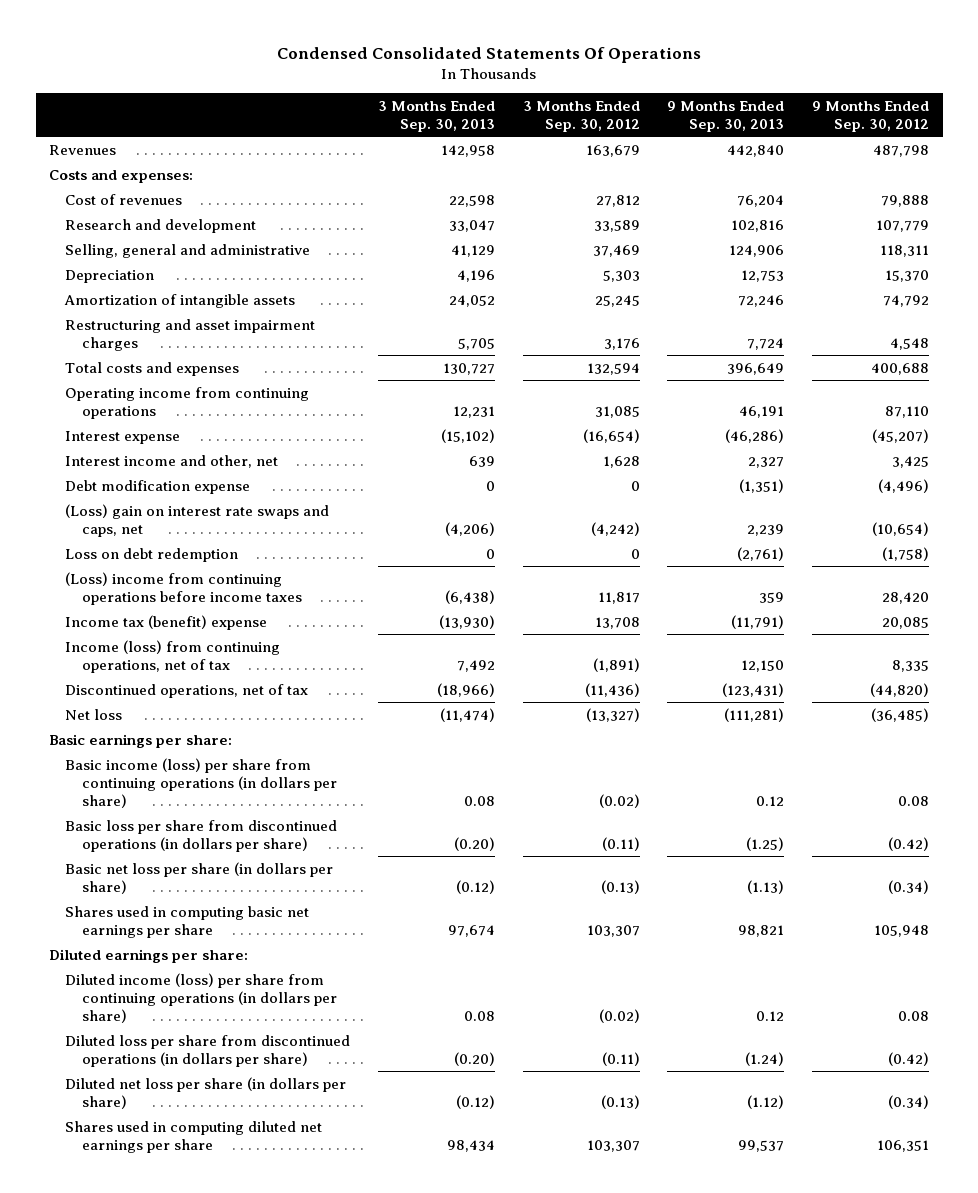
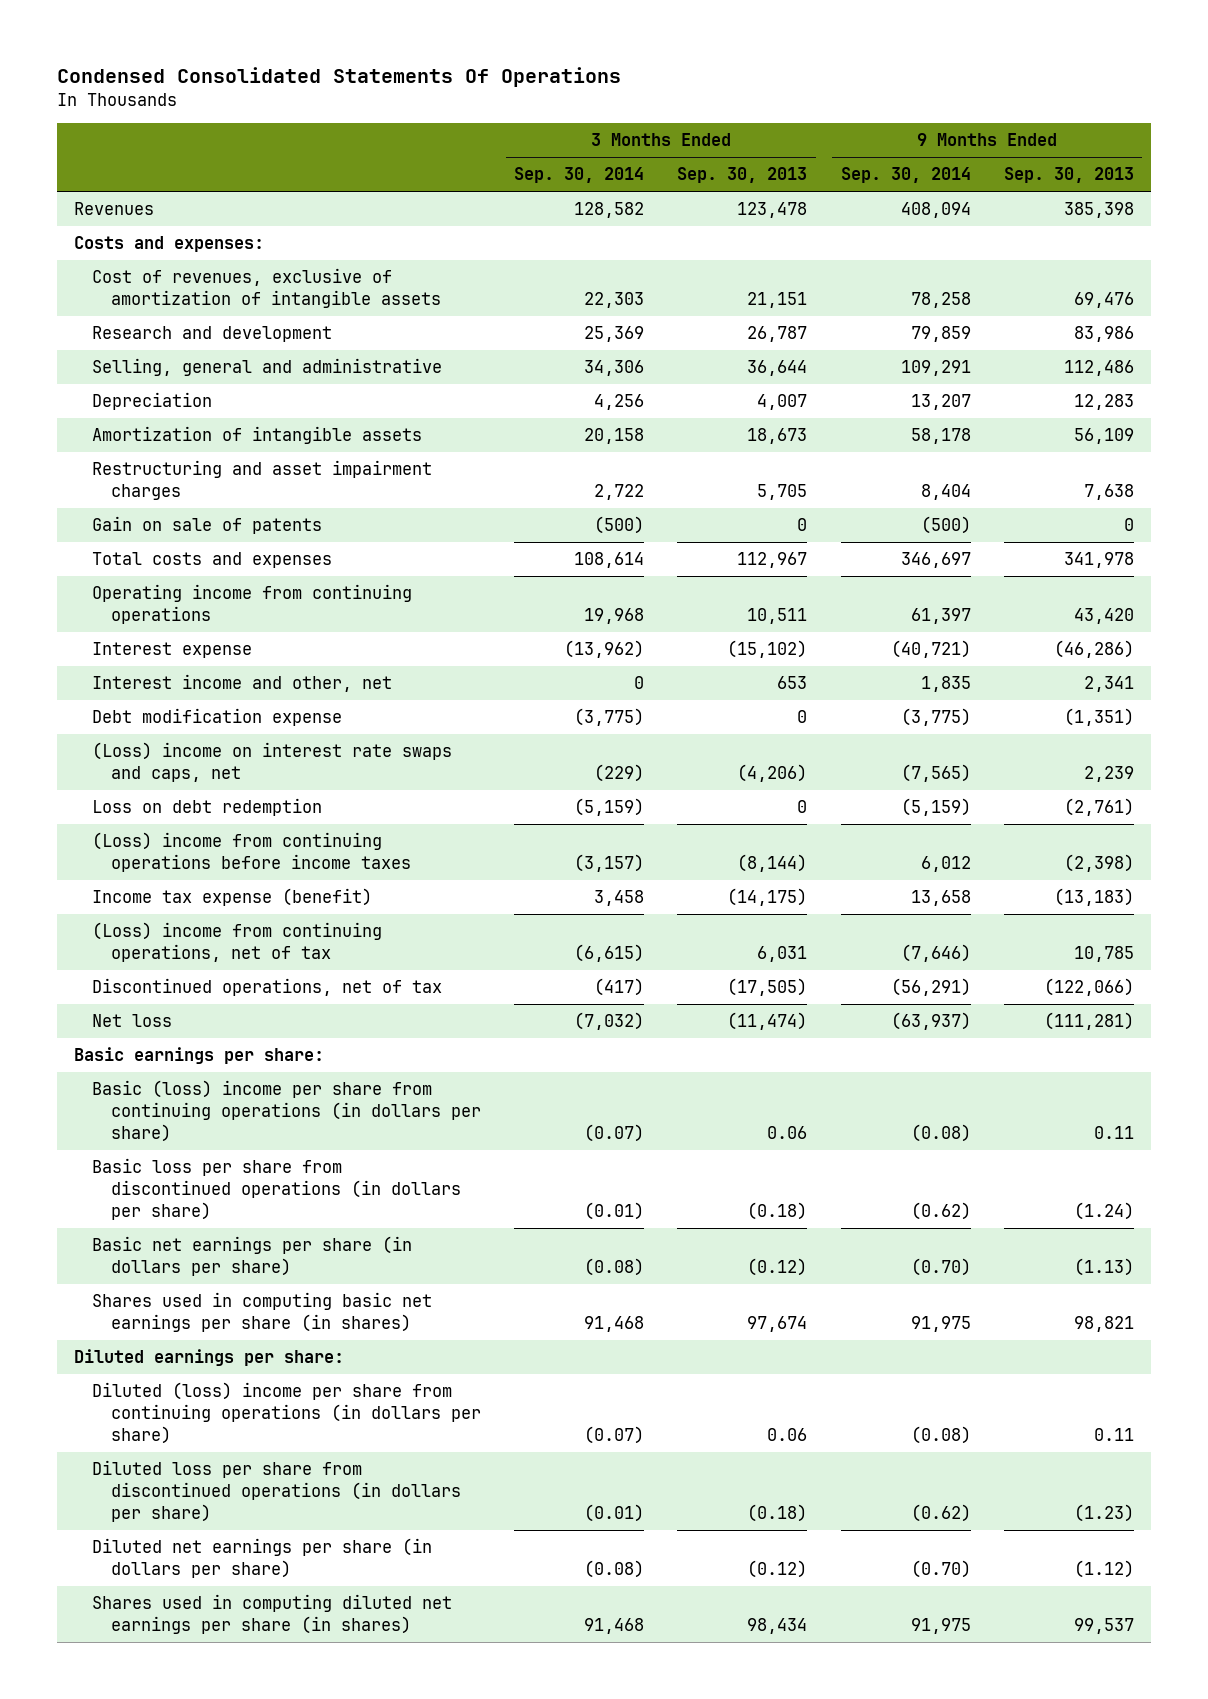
[522,101,640,133] 3 Months Ended Sep. 30, 2012 -> none
[811,101,929,133] 9 Months Ended Sep. 30, 2012 -> none
none -> [514,167,645,184] Sep. 30, 2014
none -> [840,167,971,184] Sep. 30, 2014
[440,144,495,157] 142,958 -> [737,202,808,219] 123,478
[727,144,785,157] 442,840 -> [1064,202,1135,219] 385,398
[65,193,183,205] Cost of revenues -> [92,268,441,309] Cost of revenues, exclusive of amortization of intangible assets
[448,194,495,207] 22,598 -> [747,292,808,309] 21,151
[737,194,785,207] 76,204 -> [1074,292,1135,309] 69,476
[448,219,495,232] 33,047 -> [747,326,808,343] 26,787
[731,219,785,232] 102,816 -> [1074,326,1135,343] 83,986
[450,244,495,257] 41,129 -> [747,360,808,377] 36,644
[729,244,785,257] 124,906 -> [1064,360,1135,377] 112,486
[456,269,495,282] 4,196 -> [757,394,808,411] 4,007
[741,269,785,282] 12,753 -> [1074,394,1135,411] 12,283
[448,294,495,307] 24,052 -> [747,428,808,445] 18,673
[738,294,785,307] 72,246 -> [1074,428,1135,445] 56,109
[747,337,785,350] 7,724 -> [1084,484,1135,501] 7,638
none -> [92,516,323,535] Gain on sale of patents
[442,362,495,375] 130,727 -> [737,552,808,569] 112,967
[727,362,785,375] 396,649 -> [1064,552,1135,569] 341,978
[452,405,495,418] 12,231 -> [747,608,808,625] 10,511
[739,405,785,418] 46,191 -> [1074,608,1135,625] 43,420
[468,455,495,467] 639 -> [777,676,808,690] 653
[748,456,785,468] 2,327 -> [1084,676,1135,693] 2,341
[65,503,330,537] (Loss) gain on interest rate swaps and caps, net -> [92,742,453,783] (Loss) income on interest rate swaps and caps, net
[444,589,495,604] (6,438) -> [737,854,808,873] (8,144)
[759,591,785,603] 359 -> [1064,854,1135,873] (2,398)
[65,614,268,630] Income tax (benefit) expense -> [92,888,373,907] Income tax expense (benefit)
[438,614,495,629] (13,930) -> [727,888,808,907] (14,175)
[731,614,785,629] (11,791) -> [1054,888,1135,907] (13,183)
[65,639,281,673] Income (loss) from continuing operations, net of tax -> [92,922,383,963] (Loss) income from continuing operations, net of tax
[456,659,495,672] 7,492 -> [757,946,808,963] 6,031
[741,659,785,672] 12,150 -> [1074,946,1135,963] 10,785
[436,682,495,697] (18,966) -> [727,978,808,997] (17,505)
[722,682,785,697] (123,431) -> [1044,978,1135,997] (122,066)
[65,757,337,808] Basic income (loss) per share from continuing operations (in dollars per share) -> [92,1080,481,1143] Basic (loss) income per share from continuing operations (in dollars per share)
[463,795,495,806] 0.08 -> [767,1126,808,1140] 0.06
[756,795,785,806] 0.12 -> [1094,1126,1135,1140] 0.11
[453,836,495,851] (0.20) -> [747,1202,808,1221] (0.18)
[746,836,785,851] (1.25) -> [1074,1202,1135,1221] (1.24)
[65,861,334,894] Basic net loss per share (in dollars per share) -> [92,1236,413,1277] Basic net earnings per share (in dollars per share)
[65,905,310,938] Shares used in computing basic net earnings per share -> [92,1292,433,1333] Shares used in computing basic net earnings per share (in shares)
[65,972,337,1023] Diluted income (loss) per share from continuing operations (in dollars per share) -> [92,1382,481,1445] Diluted (loss) income per share from continuing operations (in dollars per share)
[463,1010,495,1021] 0.08 -> [767,1428,808,1442] 0.06
[756,1010,785,1021] 0.12 -> [1094,1428,1135,1442] 0.11
[453,1051,495,1066] (0.20) -> [747,1504,808,1523] (0.18)
[745,1051,785,1066] (1.24) -> [1074,1504,1135,1523] (1.23)
[65,1076,347,1109] Diluted net loss per share (in dollars per share) -> [92,1538,433,1579] Diluted net earnings per share (in dollars per share)
[65,1120,323,1153] Shares used in computing diluted net earnings per share -> [92,1594,453,1635] Shares used in computing diluted net earnings per share (in shares)

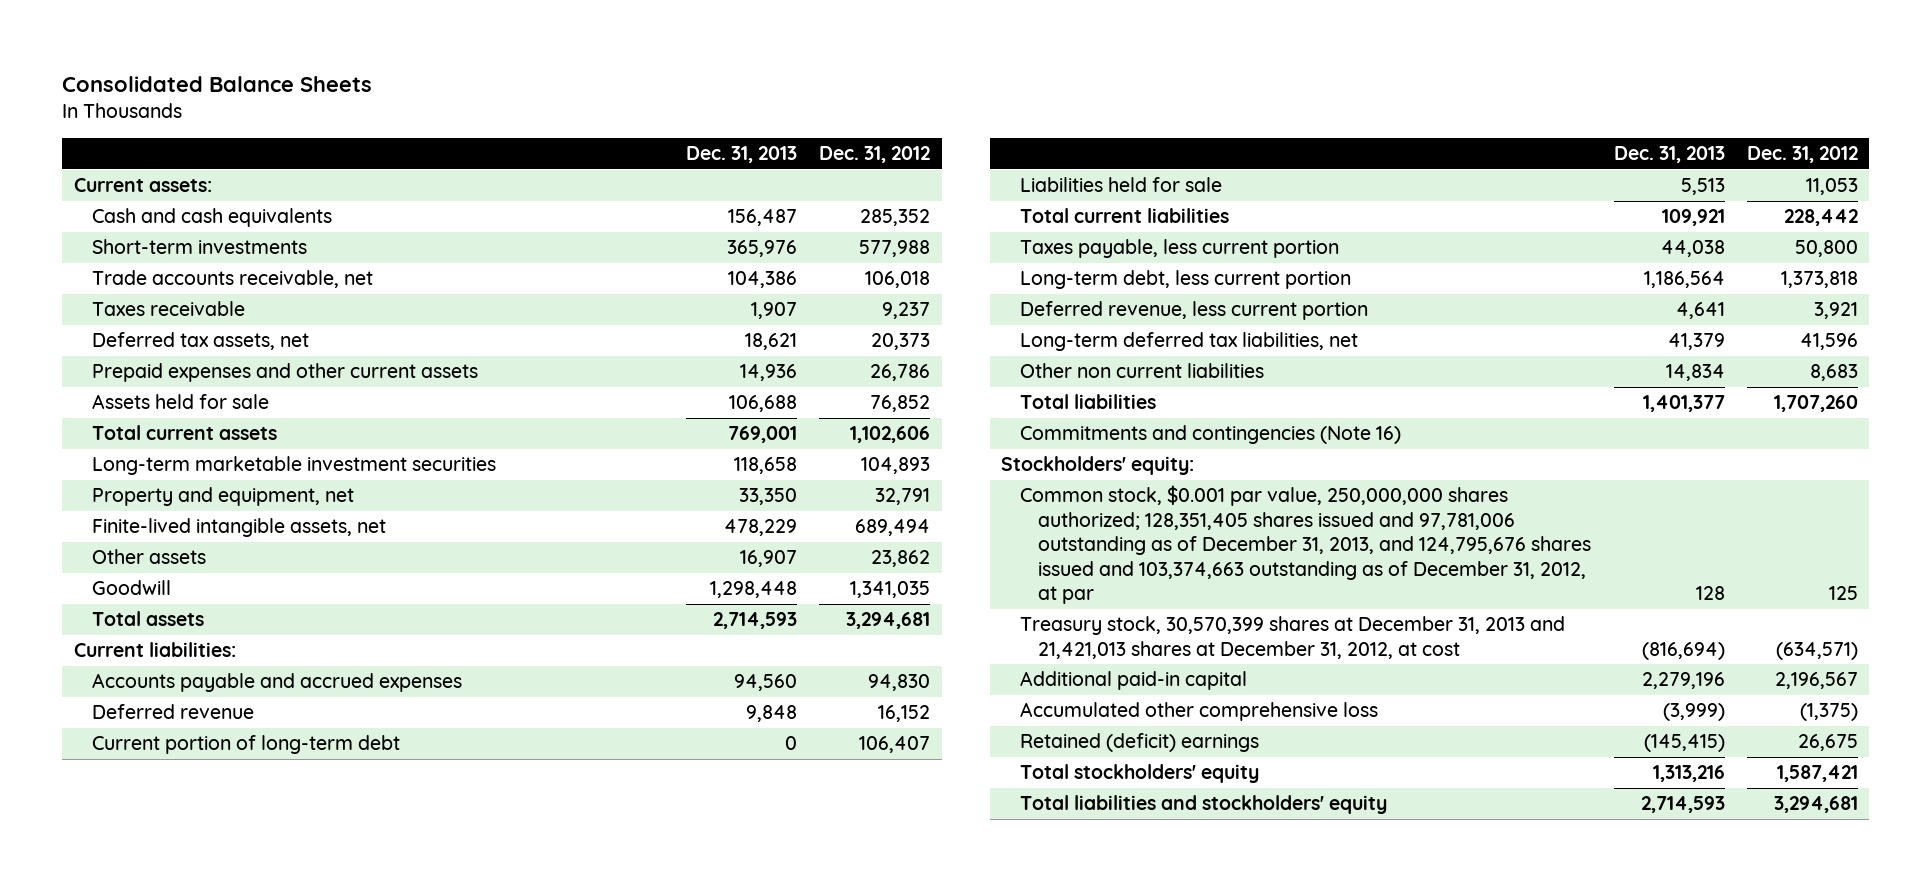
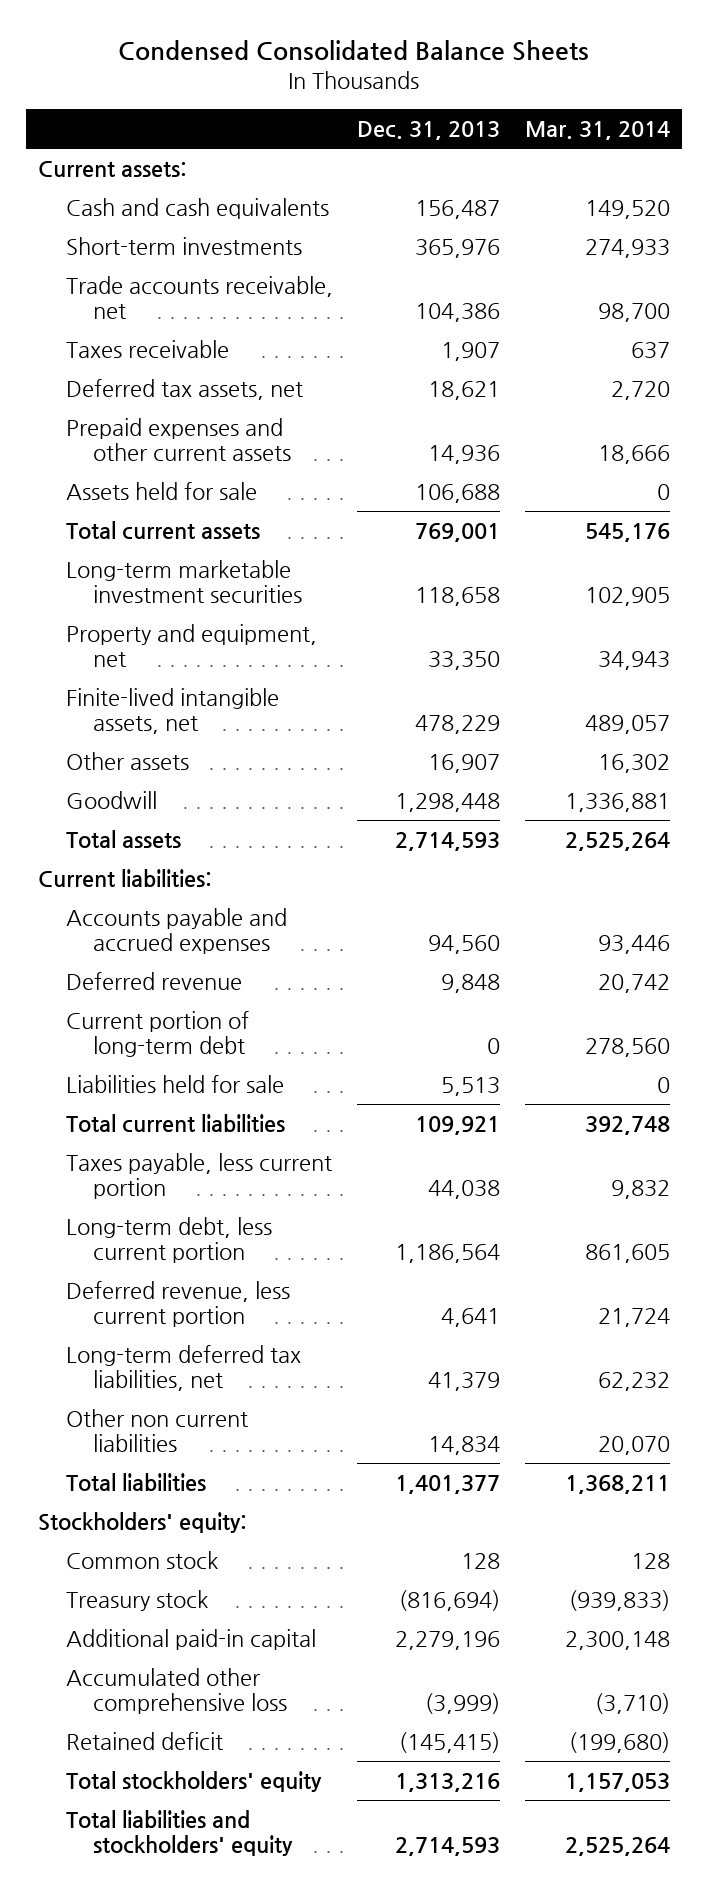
[62,76,373,93] Consolidated Balance Sheets -> [117,39,589,61] Condensed Consolidated Balance Sheets
[819,145,931,163] Dec. 31, 2012 -> none
none -> [524,121,670,141] Mar. 31, 2014
[1019,425,1401,445] Commitments and contingencies (Note 16) -> none
[1019,485,1592,604] Common stock, $0.001 par value, 250,000,000 shares authorized; 128,351,405 shares issued and 97,781,006 outstanding as of December 31, 2013, and 124,795,676 shares issued and 103,374,663 outstanding as of December 31, 2012, at par -> [65,1551,218,1570] Common stock
[1019,616,1565,659] Treasury stock, 30,570,399 shares at December 31, 2013 and 21,421,013 shares at December 31, 2012, at cost -> [65,1590,208,1612] Treasury stock
[1019,733,1259,753] Retained (deficit) earnings -> [65,1732,223,1751] Retained deficit

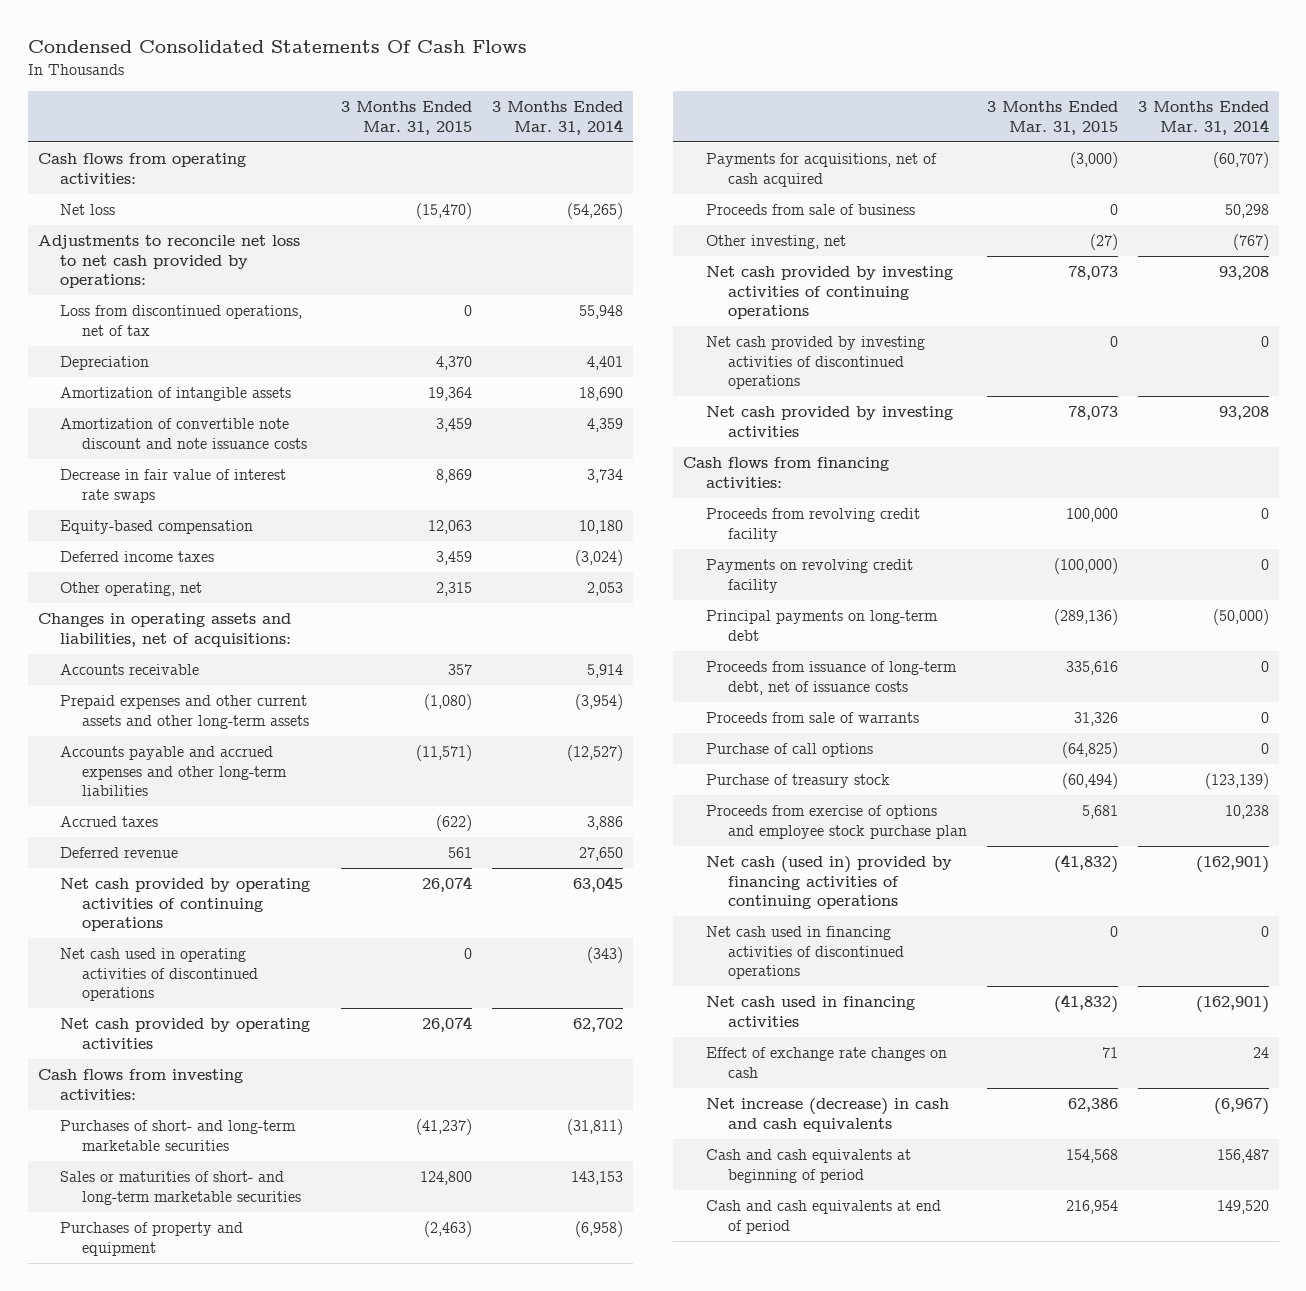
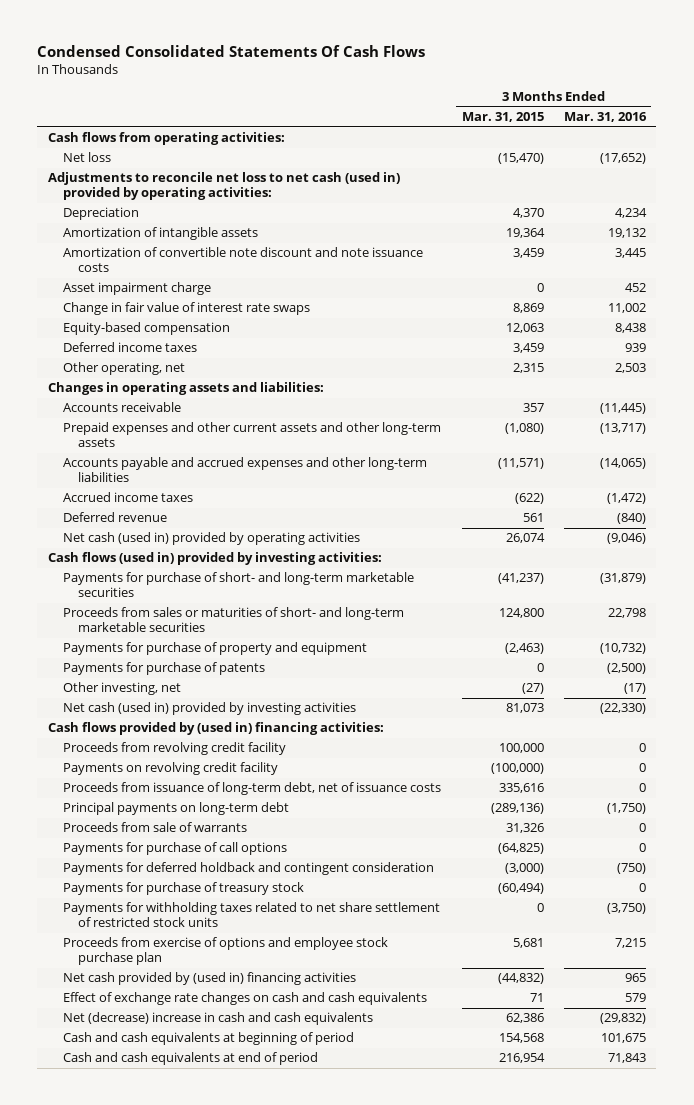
[492,101,624,135] 3 Months Ended Mar. 31, 2014 -> none
none -> [564,111,648,122] Mar. 31, 2016
[59,305,302,336] Loss from discontinued operations, net of tax -> none
[37,235,300,289] Adjustments to reconcile net loss to net cash provided by operations: -> [47,172,400,201] Adjustments to reconcile net loss to net cash (used in) provided by operating activities:
none -> [62,282,211,296] Asset impairment charge
[59,469,286,503] Decrease in fair value of interest rate swaps -> [62,302,310,316] Change in fair value of interest rate swaps
[37,613,291,647] Changes in operating assets and liabilities, net of acquisitions: -> [47,382,324,396] Changes in operating assets and liabilities:
[59,816,158,828] Accrued taxes -> [62,492,193,503] Accrued income taxes
[59,878,310,932] Net cash provided by operating activities of continuing operations -> none
[59,948,259,1002] Net cash used in operating activities of discontinued operations -> none
[705,153,937,187] Payments for acquisitions, net of cash acquired -> none
[705,204,915,216] Proceeds from sale of business -> none
[59,1018,310,1049] Net cash provided by operating activities -> [62,532,360,546] Net cash (used in) provided by operating activities
[37,1069,243,1100] Cash flows from investing activities: -> [47,552,382,566] Cash flows (used in) provided by investing activities:
[59,1120,296,1151] Purchases of short- and long-term marketable securities -> [62,572,414,598] Payments for purchase of short- and long-term marketable securities
[59,1171,302,1205] Sales or maturities of short- and long-term marketable securities -> [62,607,404,633] Proceeds from sales or maturities of short- and long-term marketable securities
[59,1222,243,1256] Purchases of property and equipment -> [62,642,367,656] Payments for purchase of property and equipment
none -> [62,662,265,676] Payments for purchase of patents
[705,266,953,320] Net cash provided by investing activities of continuing operations -> none
[705,336,925,390] Net cash provided by investing activities of discontinued operations -> none
[705,406,953,437] Net cash provided by investing activities -> [62,702,356,716] Net cash (used in) provided by investing activities
[1067,406,1118,421] 78,073 -> [505,703,544,714] 81,073
[683,457,890,488] Cash flows from financing activities: -> [47,722,384,736] Cash flows provided by (used in) financing activities:
[705,610,938,641] Principal payments on long-term debt -> [62,802,289,816] Principal payments on long-term debt
[705,743,873,758] Purchase of call options -> [62,842,287,856] Payments for purchase of call options
none -> [62,862,434,876] Payments for deferred holdback and contingent consideration
[705,774,890,789] Purchase of treasury stock -> [62,882,304,896] Payments for purchase of treasury stock
none -> [62,902,440,928] Payments for withholding taxes related to net share settlement of restricted stock units
[705,856,952,910] Net cash (used in) provided by financing activities of continuing operations -> none
[705,926,904,980] Net cash used in financing activities of discontinued operations -> none
[705,996,915,1027] Net cash used in financing activities -> [62,972,356,986] Net cash provided by (used in) financing activities
[1053,994,1118,1014] (41,832) -> [497,973,544,985] (44,832)
[705,1047,947,1078] Effect of exchange rate changes on cash -> [62,992,427,1006] Effect of exchange rate changes on cash and cash equivalents
[705,1098,949,1132] Net increase (decrease) in cash and cash equivalents -> [62,1012,373,1026] Net (decrease) increase in cash and cash equivalents

